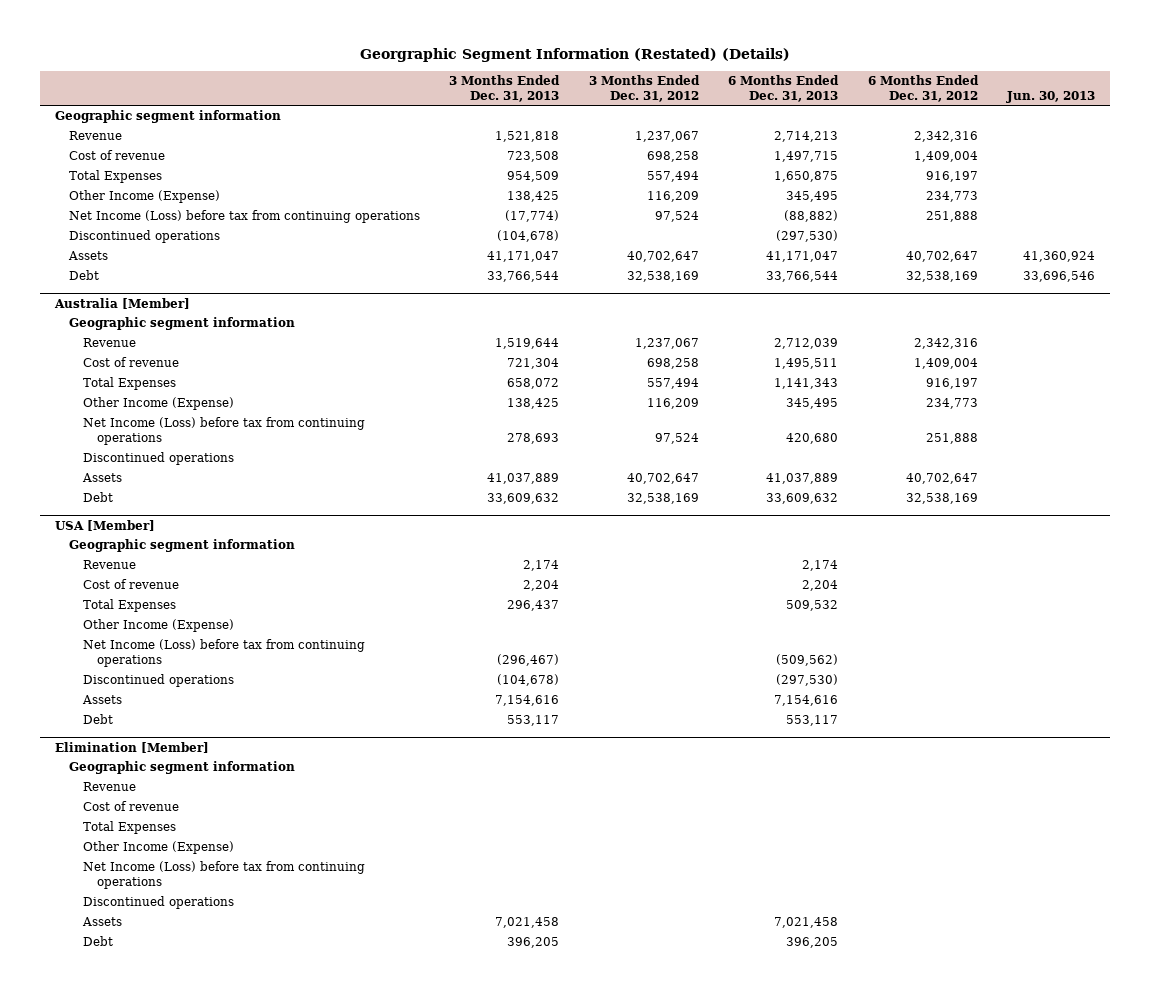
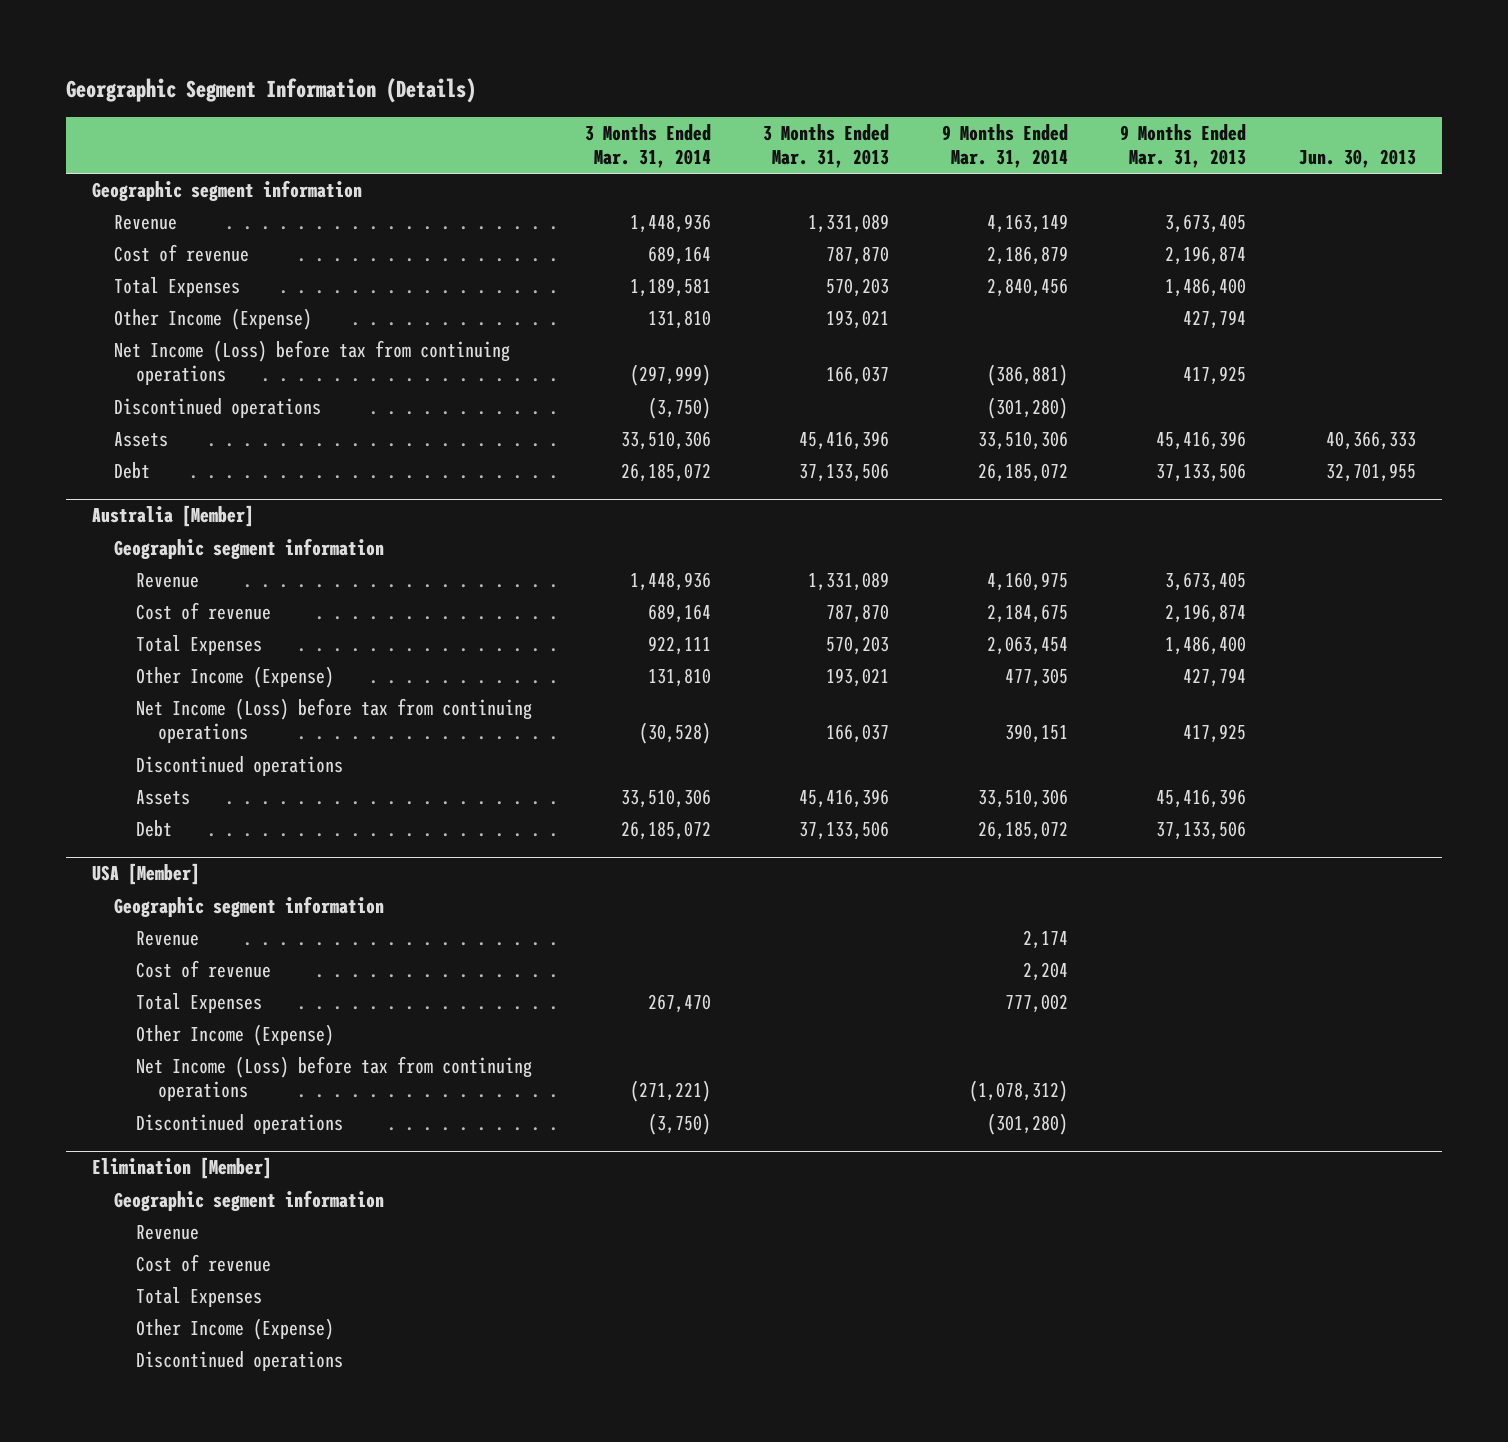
[359,47,790,62] Georgraphic Segment Information (Restated) (Details) -> [65,77,476,103] Georgraphic Segment Information (Details)
[449,74,561,102] 3 Months Ended Dec. 31, 2013 -> none
[588,74,700,102] 3 Months Ended Dec. 31, 2012 -> none
[728,74,840,102] 6 Months Ended Dec. 31, 2013 -> none
[867,74,979,102] 6 Months Ended Dec. 31, 2012 -> none
none -> [584,123,711,169] 3 Months Ended Mar. 31, 2014
none -> [763,123,890,169] 3 Months Ended Mar. 31, 2013
none -> [941,123,1068,169] 9 Months Ended Mar. 31, 2014
none -> [1120,123,1247,169] 9 Months Ended Mar. 31, 2013
[1022,251,1095,263] 41,360,924 -> [1326,431,1417,451] 40,366,333
[1022,271,1095,283] 33,696,546 -> [1326,463,1417,483] 32,701,955
[82,695,123,705] Assets -> none
[83,714,114,725] Debt -> none
[83,861,366,890] Net Income (Loss) before tax from continuing operations -> none
[82,917,123,927] Assets -> none
[83,936,114,947] Debt -> none

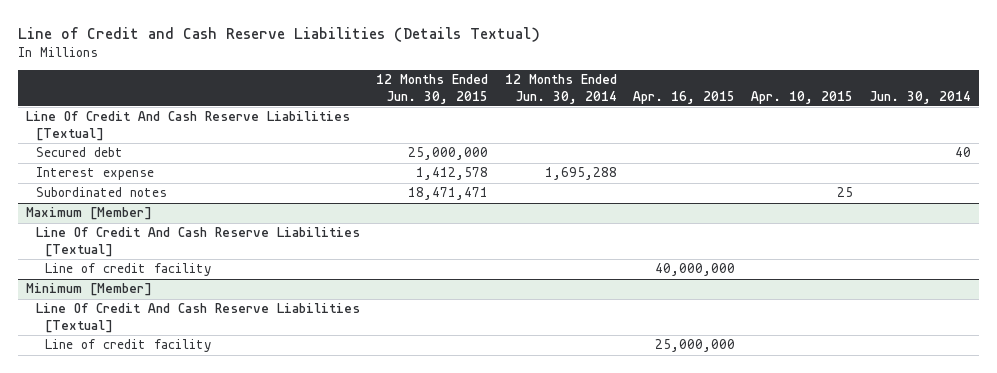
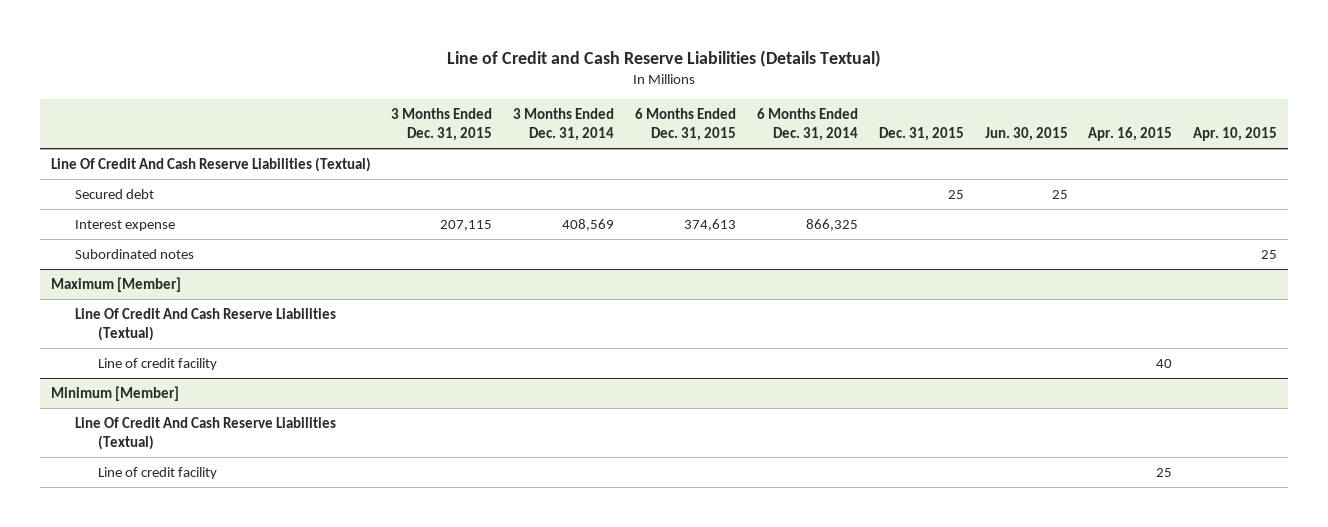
[376,74,489,104] 12 Months Ended Jun. 30, 2015 -> none
[504,74,617,104] 12 Months Ended Jun. 30, 2014 -> none
[869,90,971,104] Jun. 30, 2014 -> none
none -> [391,108,493,141] 3 Months Ended Dec. 31, 2015
none -> [513,108,615,141] 3 Months Ended Dec. 31, 2014
none -> [635,108,737,141] 6 Months Ended Dec. 31, 2015
none -> [756,108,858,141] 6 Months Ended Dec. 31, 2014
none -> [878,126,964,141] Dec. 31, 2015
none -> [984,126,1068,141] Jun. 30, 2015
[26,111,351,141] Line Of Credit And Cash Reserve Liabilities [Textual] -> [50,157,371,173] Line Of Credit And Cash Reserve Liabilities (Textual)
[35,227,360,257] Line Of Credit And Cash Reserve Liabilities [Textual] -> [74,308,336,341] Line Of Credit And Cash Reserve Liabilities (Textual)
[654,263,735,277] 40,000,000 -> [1156,359,1173,369] 40
[35,303,360,333] Line Of Credit And Cash Reserve Liabilities [Textual] -> [74,417,336,450] Line Of Credit And Cash Reserve Liabilities (Textual)
[654,339,735,353] 25,000,000 -> [1156,468,1173,478] 25

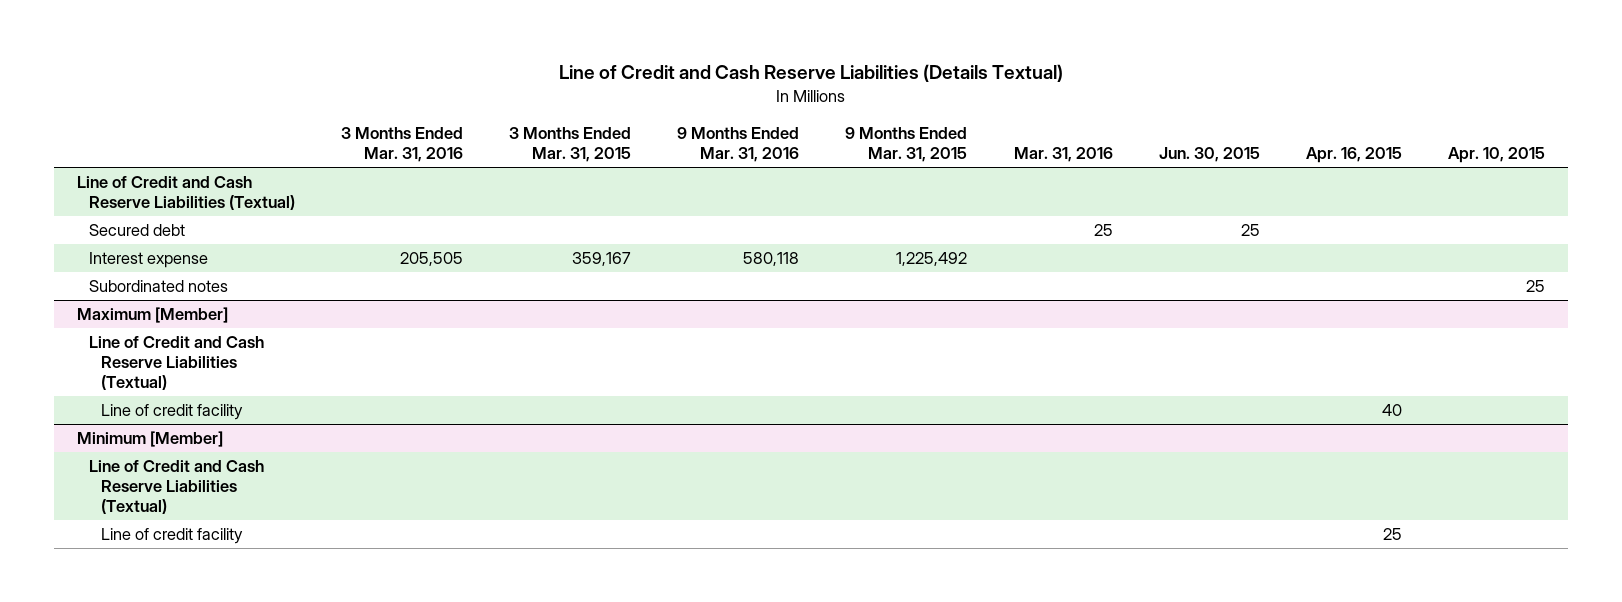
[391,108,493,141] 3 Months Ended Dec. 31, 2015 -> none
[513,108,615,141] 3 Months Ended Dec. 31, 2014 -> none
[635,108,737,141] 6 Months Ended Dec. 31, 2015 -> none
[756,108,858,141] 6 Months Ended Dec. 31, 2014 -> none
[878,126,964,141] Dec. 31, 2015 -> none
none -> [340,127,463,162] 3 Months Ended Mar. 31, 2016
none -> [509,127,632,162] 3 Months Ended Mar. 31, 2015
none -> [677,127,800,162] 9 Months Ended Mar. 31, 2016
none -> [845,127,968,162] 9 Months Ended Mar. 31, 2015
none -> [1013,146,1113,162] Mar. 31, 2016
[50,157,371,173] Line Of Credit And Cash Reserve Liabilities (Textual) -> [76,176,295,211] Line of Credit and Cash Reserve Liabilities (Textual)
[74,308,336,341] Line Of Credit And Cash Reserve Liabilities (Textual) -> [88,336,264,390] Line of Credit and Cash Reserve Liabilities (Textual)
[74,417,336,450] Line Of Credit And Cash Reserve Liabilities (Textual) -> [88,460,264,514] Line of Credit and Cash Reserve Liabilities (Textual)

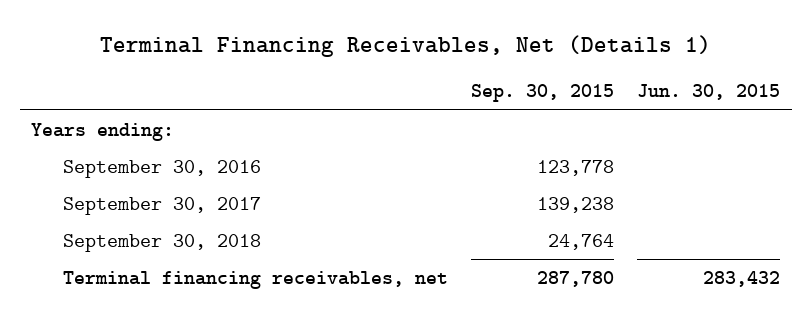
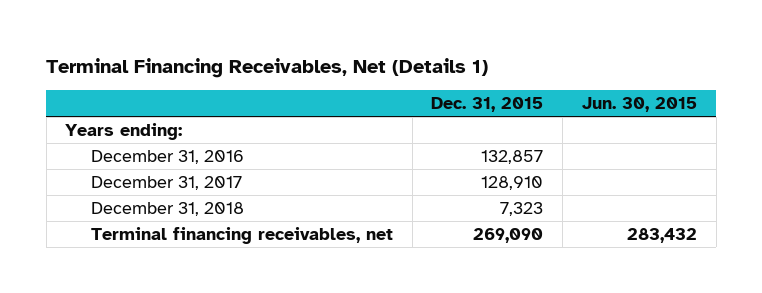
[471,84,615,103] Sep. 30, 2015 -> none
none -> [431,97,544,113] Dec. 31, 2015
[62,160,261,179] September 30, 2016 -> [90,149,244,164] December 31, 2016
[62,197,261,216] September 30, 2017 -> [90,175,242,190] December 31, 2017
[62,234,261,253] September 30, 2018 -> [90,201,244,216] December 31, 2018

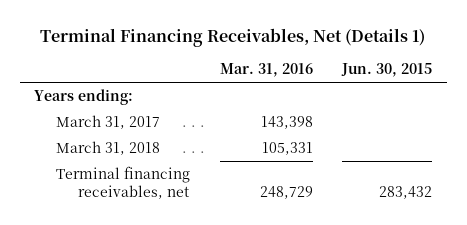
[431,97,544,113] Dec. 31, 2015 -> none
none -> [219,63,313,78] Mar. 31, 2016
[90,201,244,216] December 31, 2018 -> none
[90,149,244,164] December 31, 2016 -> [56,115,161,130] March 31, 2017
[90,175,242,190] December 31, 2017 -> [56,141,161,156] March 31, 2018

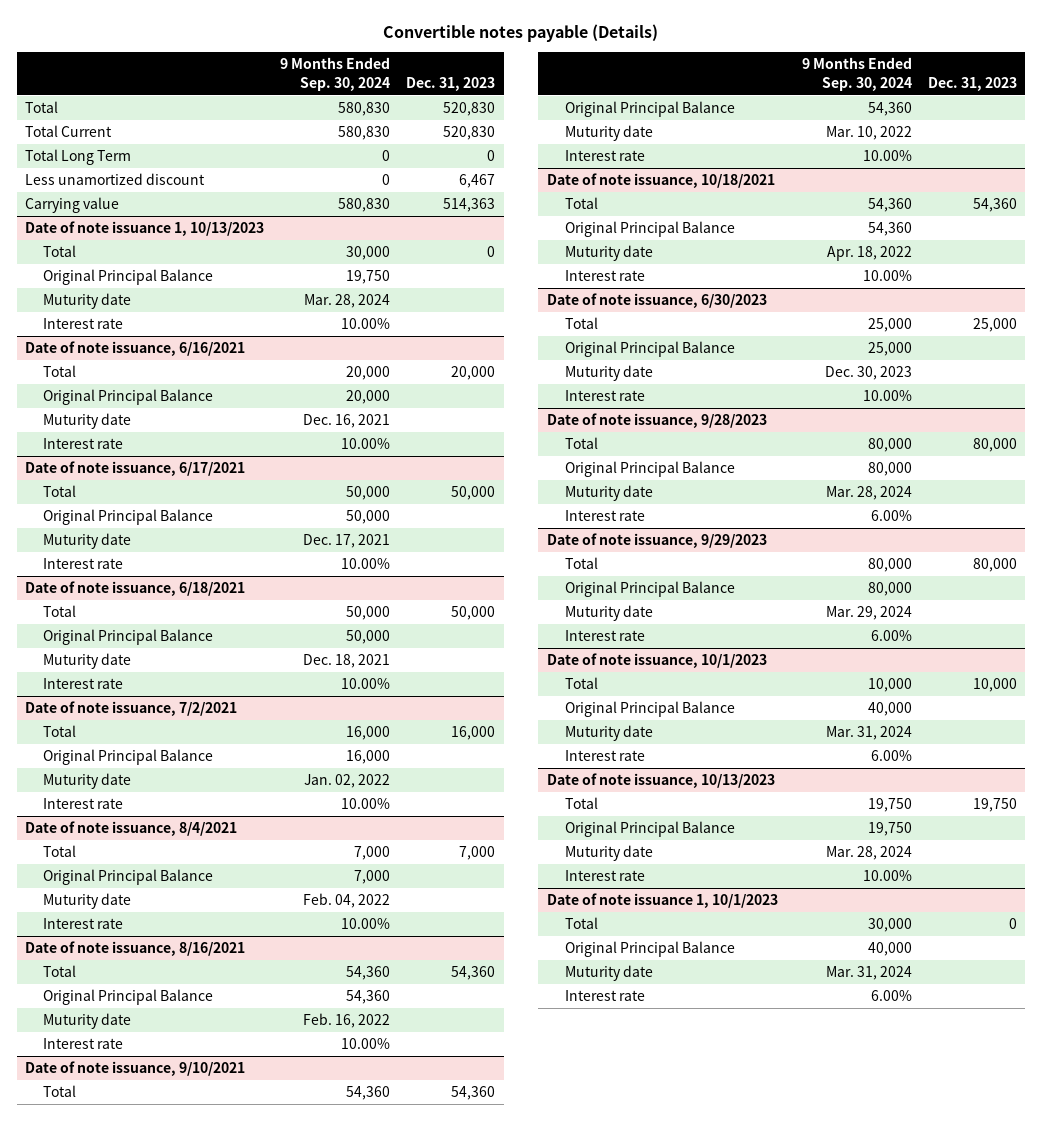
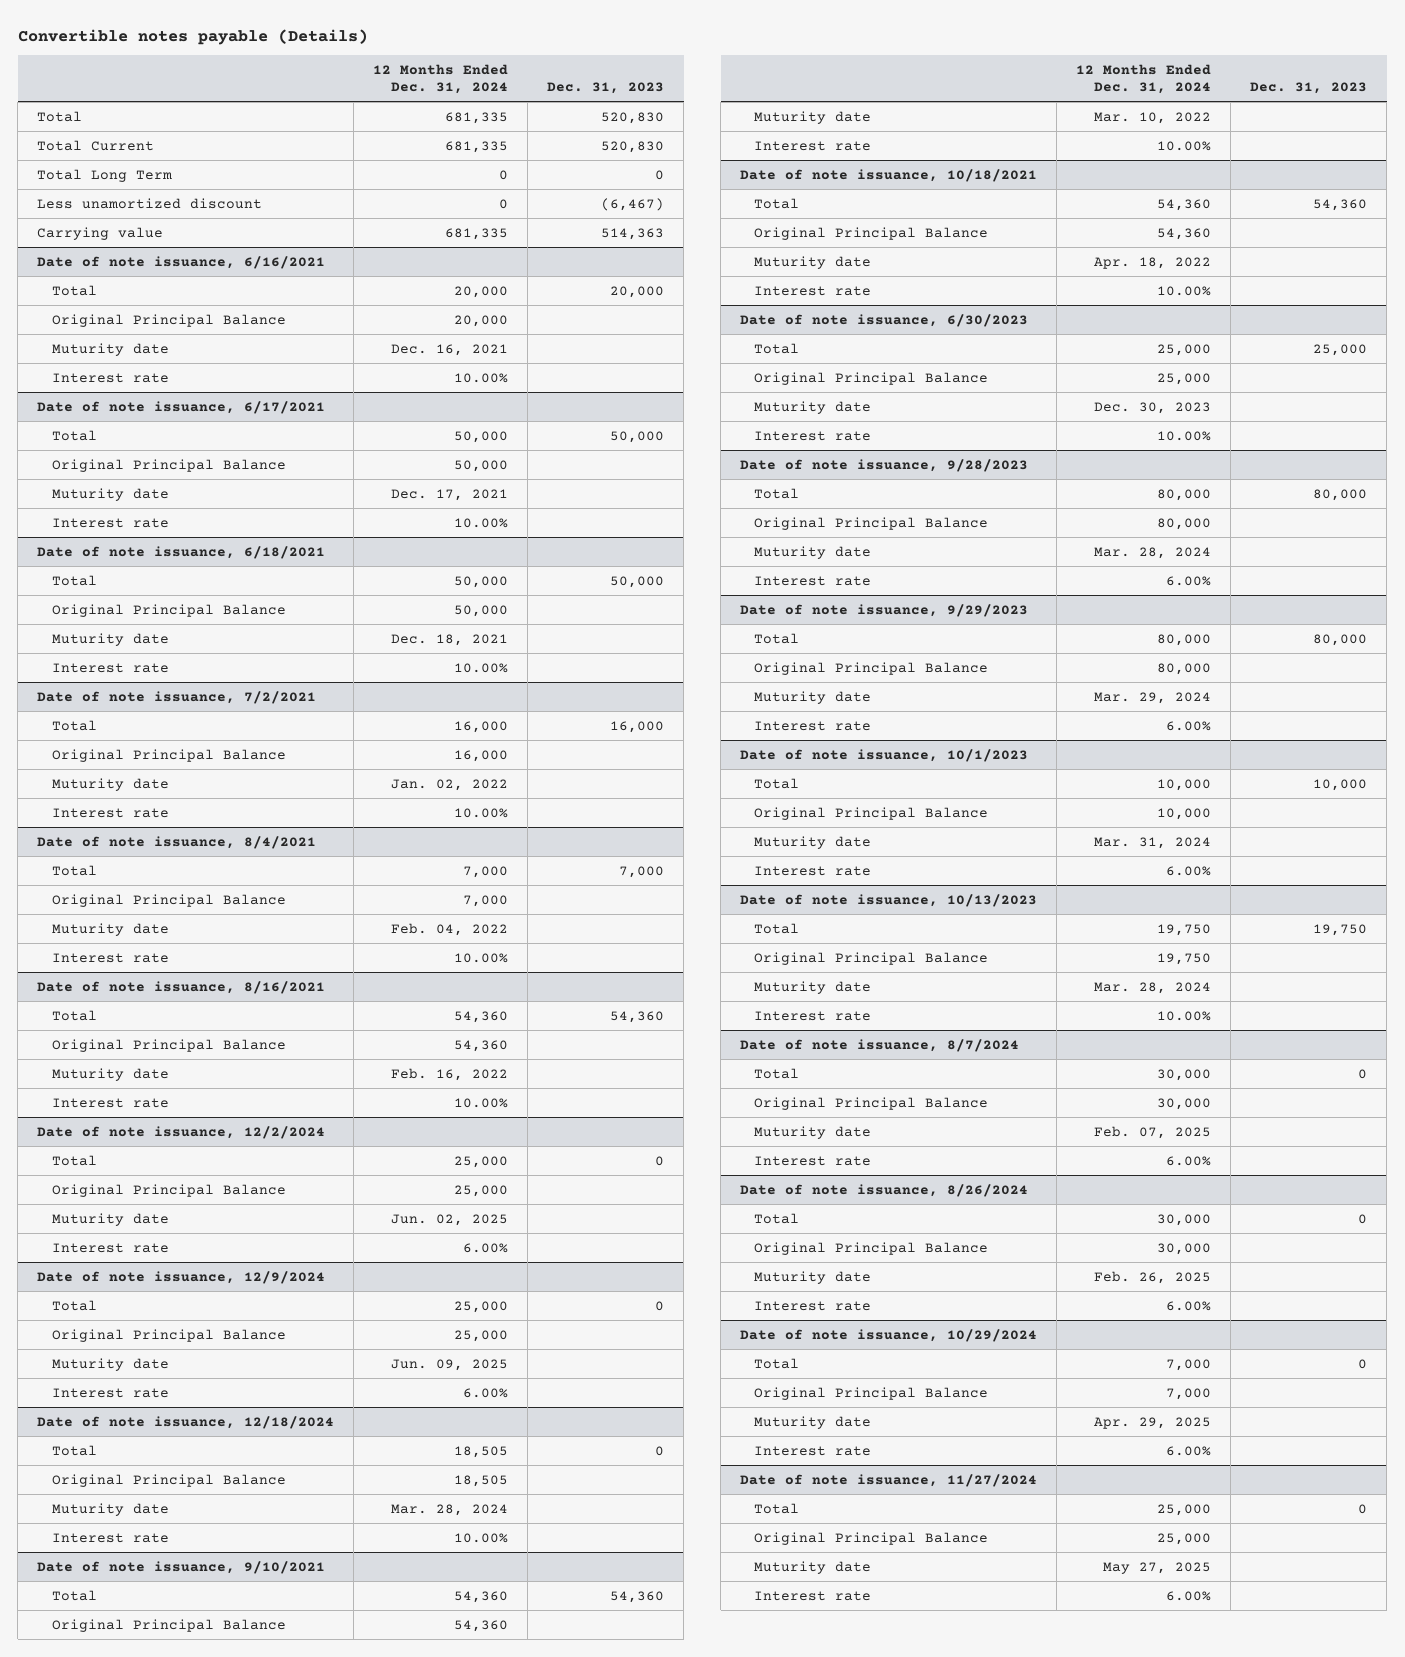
[280,57,391,91] 9 Months Ended Sep. 30, 2024 -> none
none -> [373,63,509,95] 12 Months Ended Dec. 31, 2024
[459,174,496,189] 6,467 -> [601,197,665,211] (6,467)
[24,221,264,237] Date of note issuance 1, 10/13/2023 -> none
[43,245,77,258] Total -> none
[43,269,214,286] Original Principal Balance -> none
[43,293,132,310] Muturity date -> none
[43,318,124,330] Interest rate -> none
none -> [37,1125,326,1139] Date of note issuance, 12/2/2024
none -> [51,1154,97,1166] Total
none -> [51,1183,286,1197] Original Principal Balance
none -> [51,1212,169,1226] Muturity date
none -> [51,1242,169,1253] Interest rate
none -> [37,1270,326,1284] Date of note issuance, 12/9/2024
none -> [51,1299,97,1311] Total
none -> [51,1328,286,1342] Original Principal Balance
none -> [51,1357,169,1371] Muturity date
none -> [51,1387,169,1398] Interest rate
none -> [37,1415,335,1429] Date of note issuance, 12/18/2024
none -> [51,1444,97,1456] Total
none -> [51,1473,286,1487] Original Principal Balance
none -> [51,1502,169,1516] Muturity date
none -> [51,1532,169,1543] Interest rate
none -> [740,1038,1020,1052] Date of note issuance, 8/7/2024
none -> [754,1067,800,1079] Total
none -> [754,1096,989,1110] Original Principal Balance
none -> [754,1125,872,1139] Muturity date
none -> [754,1155,872,1166] Interest rate
none -> [740,1183,1029,1197] Date of note issuance, 8/26/2024
none -> [754,1212,800,1224] Total
none -> [754,1241,989,1255] Original Principal Balance
none -> [754,1270,872,1284] Muturity date
none -> [754,1300,872,1311] Interest rate
[546,893,778,909] Date of note issuance 1, 10/1/2023 -> [740,1328,1038,1342] Date of note issuance, 10/29/2024
none -> [740,1473,1038,1487] Date of note issuance, 11/27/2024
none -> [754,1502,800,1514] Total
none -> [754,1531,989,1545] Original Principal Balance
none -> [754,1560,872,1574] Muturity date
none -> [754,1590,872,1601] Interest rate

